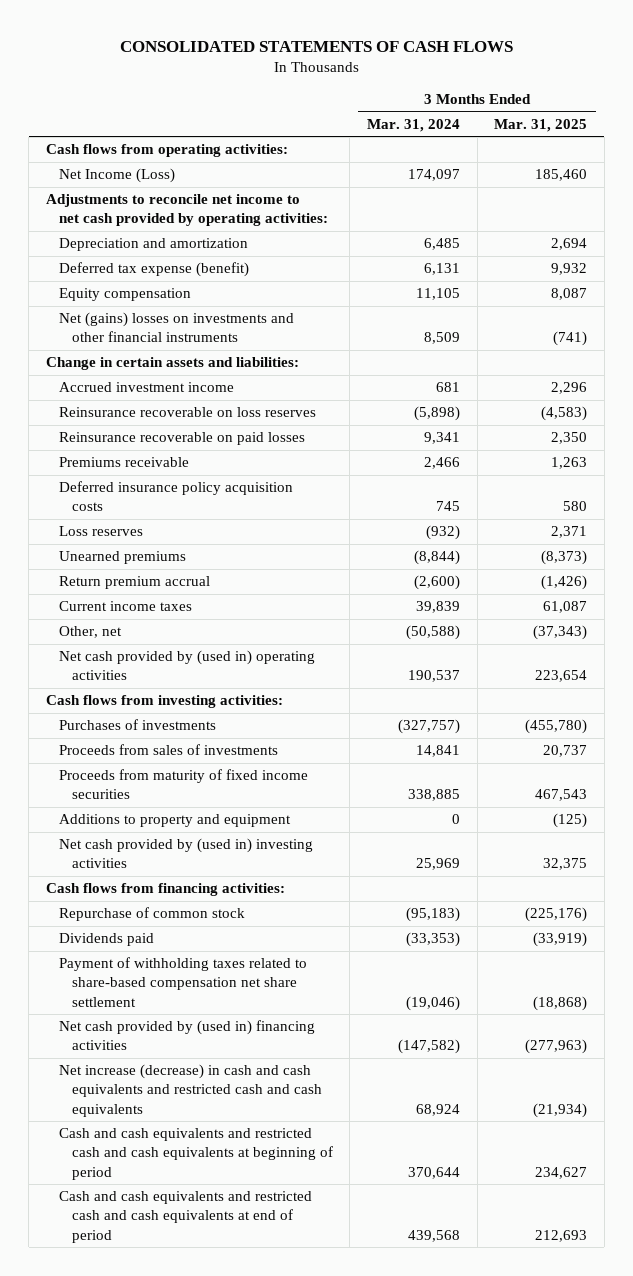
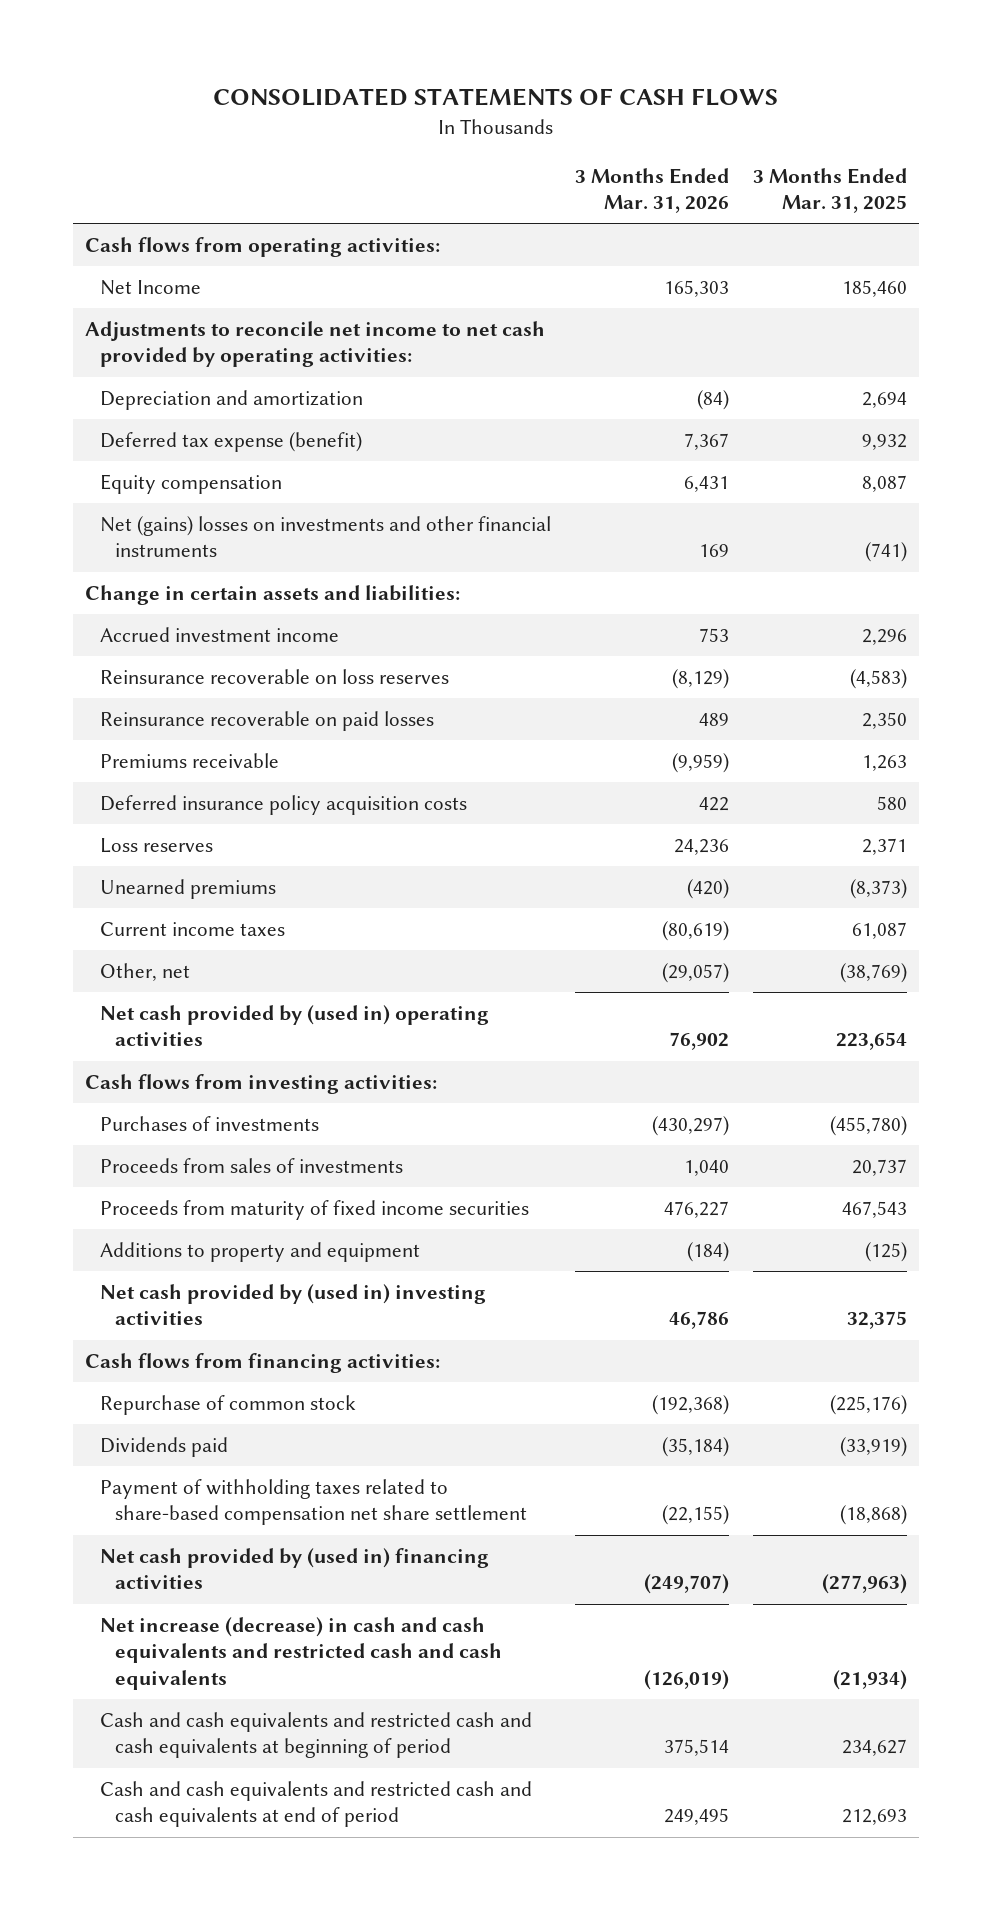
[367,118,461,132] Mar. 31, 2024 -> none
none -> [574,167,729,214] 3 Months Ended Mar. 31, 2026
[58,168,175,184] Net Income (Loss) -> [99,279,201,295] Net Income
[58,576,210,590] Return premium accrual -> none
[533,625,588,641] (37,343) -> [839,962,907,983] (38,769)

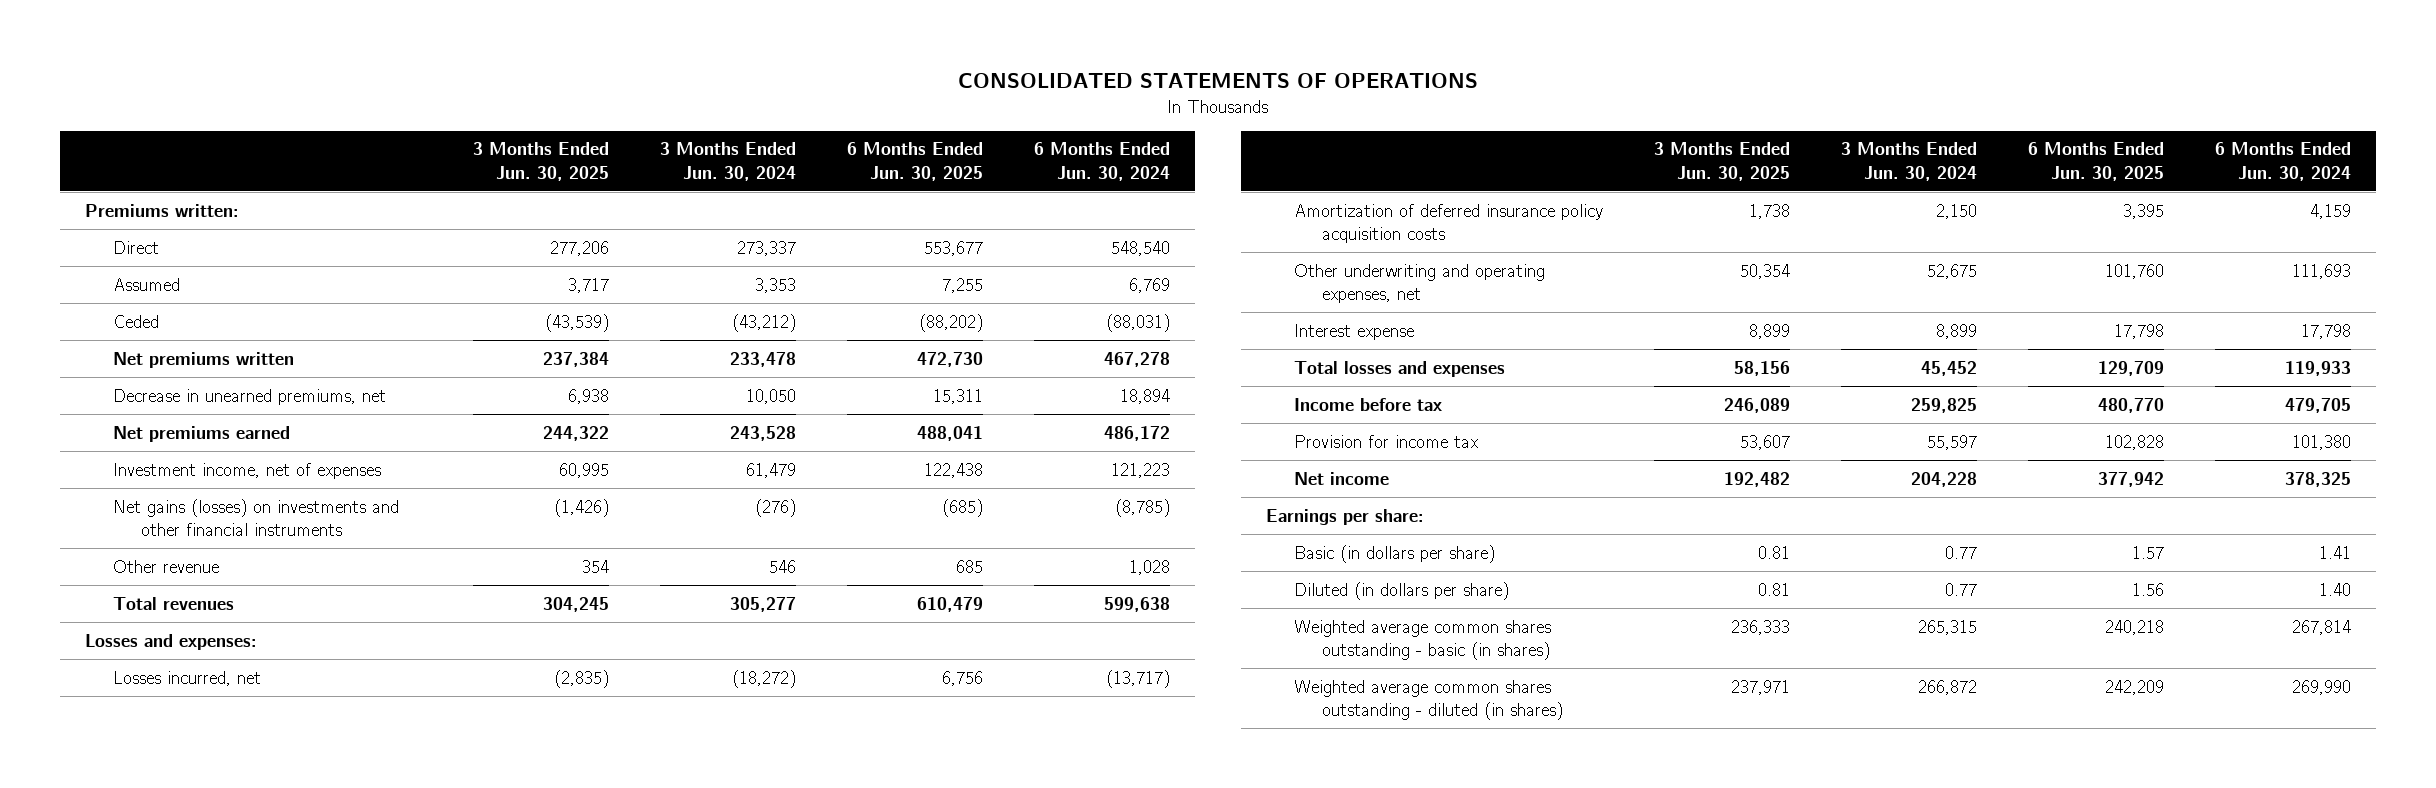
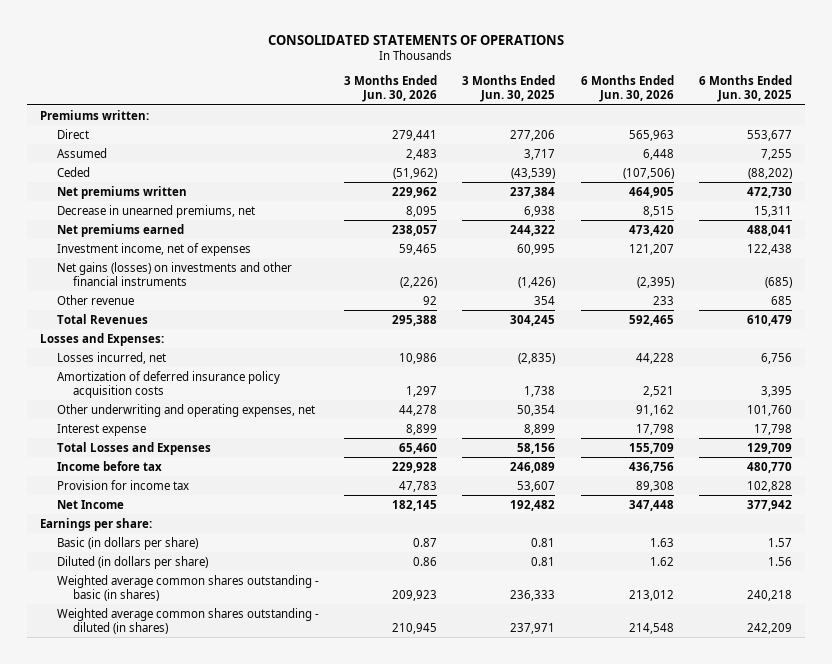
[659,142,796,181] 3 Months Ended Jun. 30, 2024 -> none
[1033,142,1170,181] 6 Months Ended Jun. 30, 2024 -> none
none -> [344,75,438,103] 3 Months Ended Jun. 30, 2026
none -> [580,75,674,103] 6 Months Ended Jun. 30, 2026
[112,596,234,610] Total revenues -> [56,313,148,324] Total Revenues
[85,633,258,650] Losses and expenses: -> [39,332,164,346] Losses and Expenses:
[1293,360,1505,377] Total losses and expenses -> [56,441,211,455] Total Losses and Expenses
[1293,471,1389,485] Net income -> [56,499,124,509] Net Income

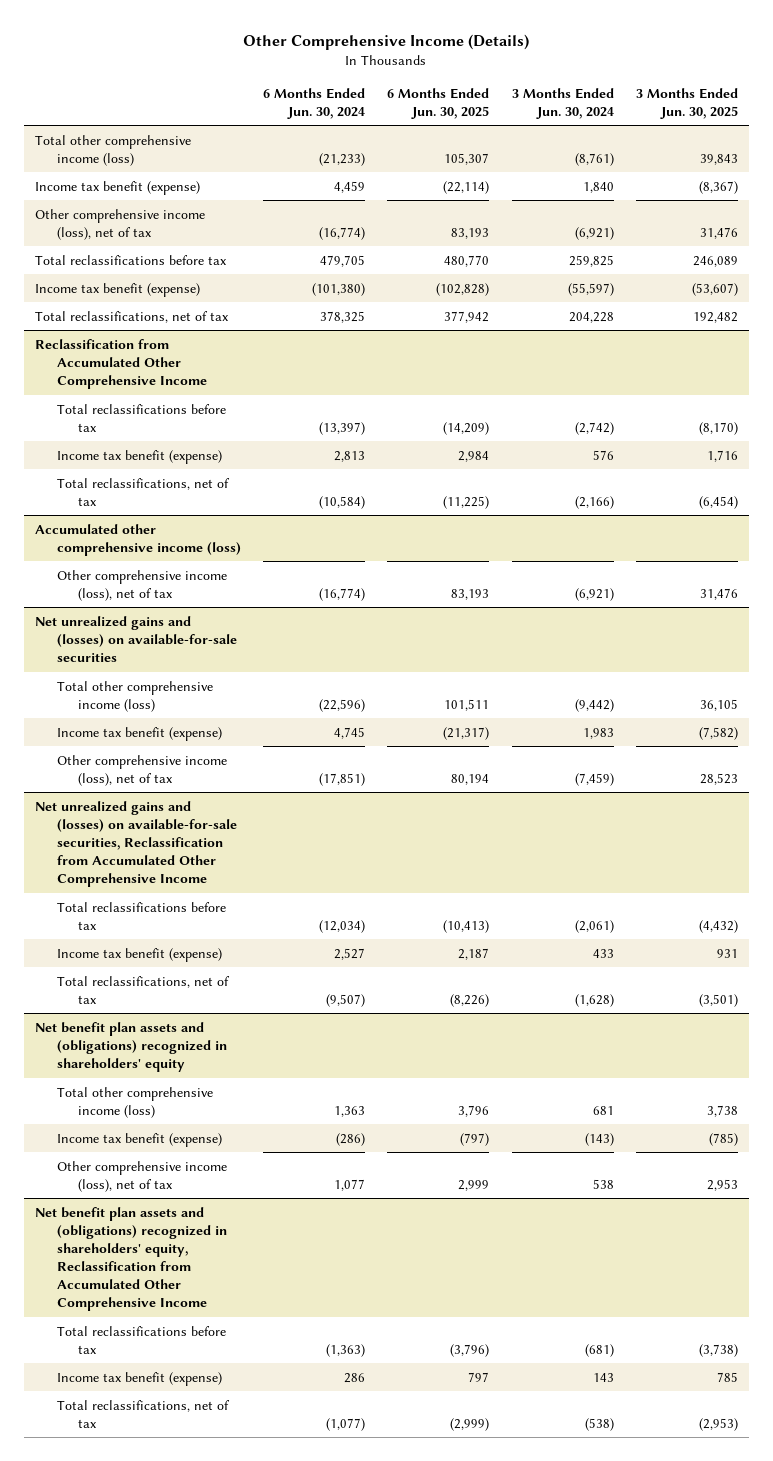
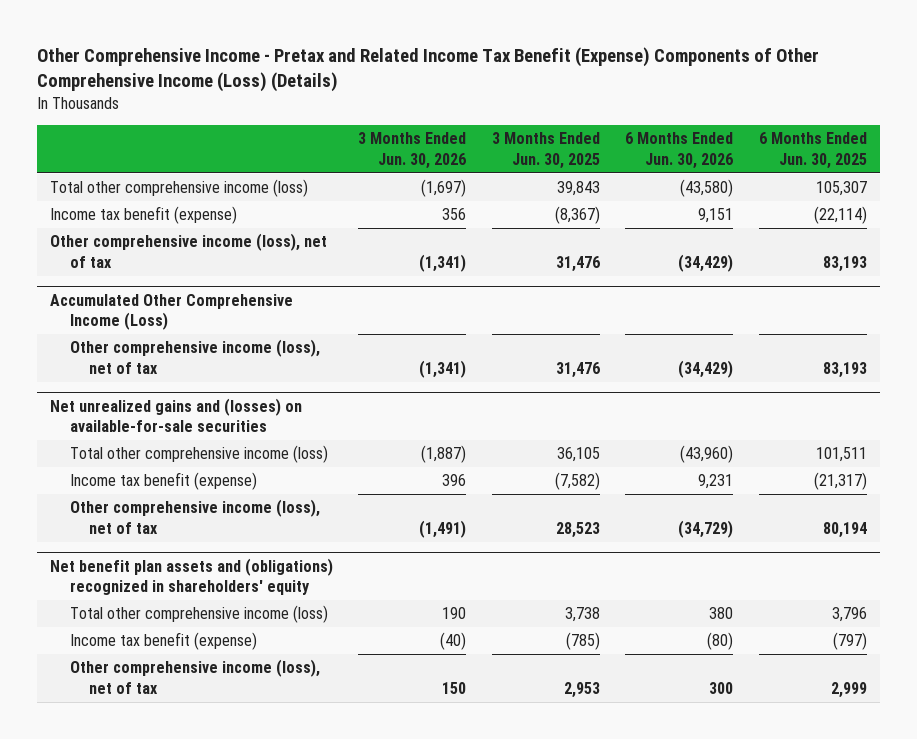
[243,33,530,50] Other Comprehensive Income (Details) -> [36,47,819,93] Other Comprehensive Income - Pretax and Related Income Tax Benefit (Expense) Components of Other Comprehensive Income (Loss) (Details)
[262,87,365,119] 6 Months Ended Jun. 30, 2024 -> none
[511,87,614,119] 3 Months Ended Jun. 30, 2024 -> none
none -> [358,132,467,170] 3 Months Ended Jun. 30, 2026
none -> [625,132,734,170] 6 Months Ended Jun. 30, 2026
[35,254,228,265] Total reclassifications before tax -> none
[35,282,201,297] Income tax benefit (expense) -> none
[35,310,230,323] Total reclassifications, net of tax -> none
[35,338,207,390] Reclassification from Accumulated Other Comprehensive Income -> none
[56,403,226,432] Total reclassifications before tax -> none
[56,449,222,464] Income tax benefit (expense) -> none
[56,477,230,506] Total reclassifications, net of tax -> none
[35,523,241,556] Accumulated other comprehensive income (loss) -> [49,293,293,331] Accumulated Other Comprehensive Income (Loss)
[35,800,237,888] Net unrealized gains and (losses) on available-for-sale securities, Reclassification from Accumulated Other Comprehensive Income -> none
[56,901,226,930] Total reclassifications before tax -> none
[56,947,222,962] Income tax benefit (expense) -> none
[56,975,230,1004] Total reclassifications, net of tax -> none
[35,1206,227,1312] Net benefit plan assets and (obligations) recognized in shareholders' equity, Reclassification from Accumulated Other Comprehensive Income -> none
[56,1325,226,1354] Total reclassifications before tax -> none
[56,1371,222,1386] Income tax benefit (expense) -> none
[56,1399,230,1428] Total reclassifications, net of tax -> none

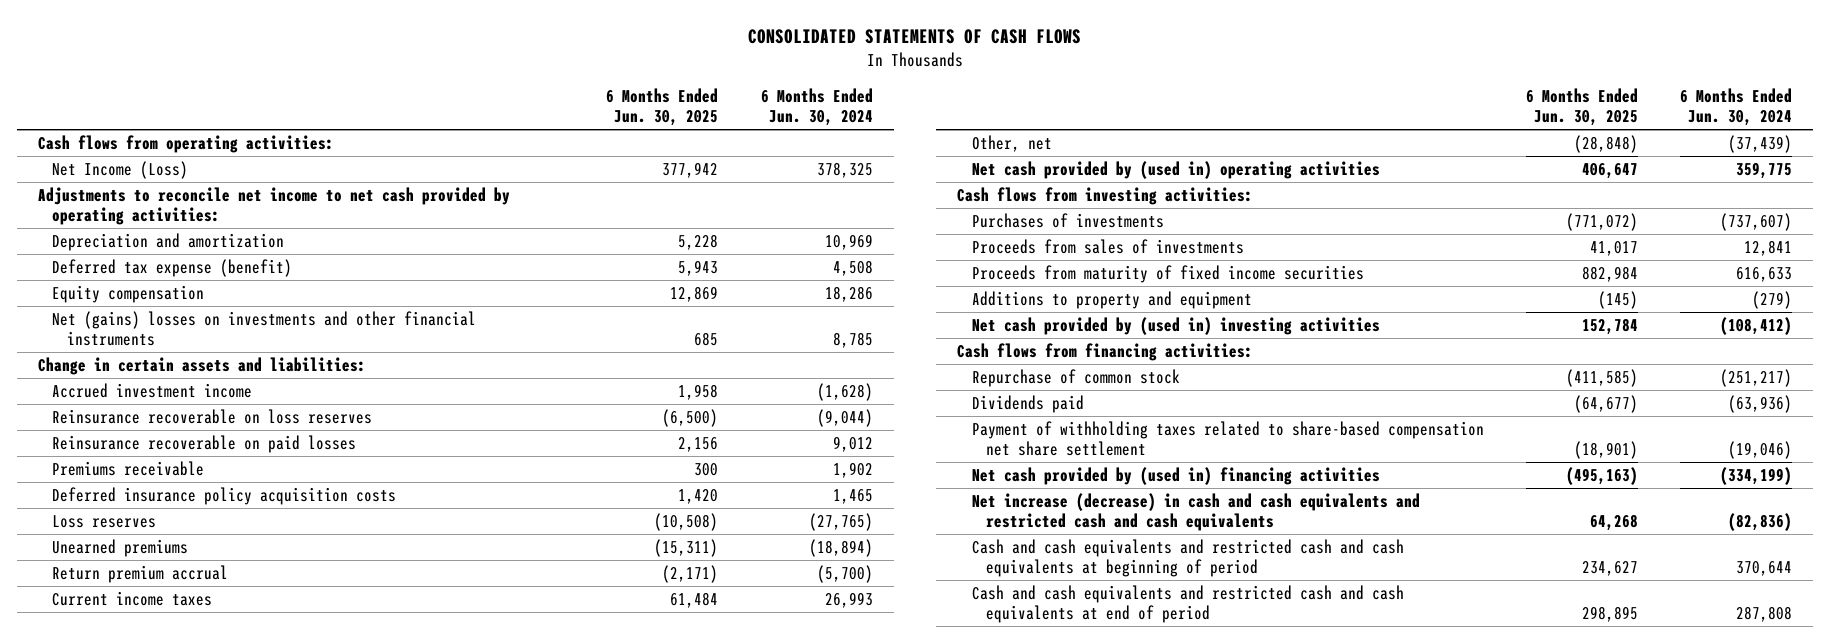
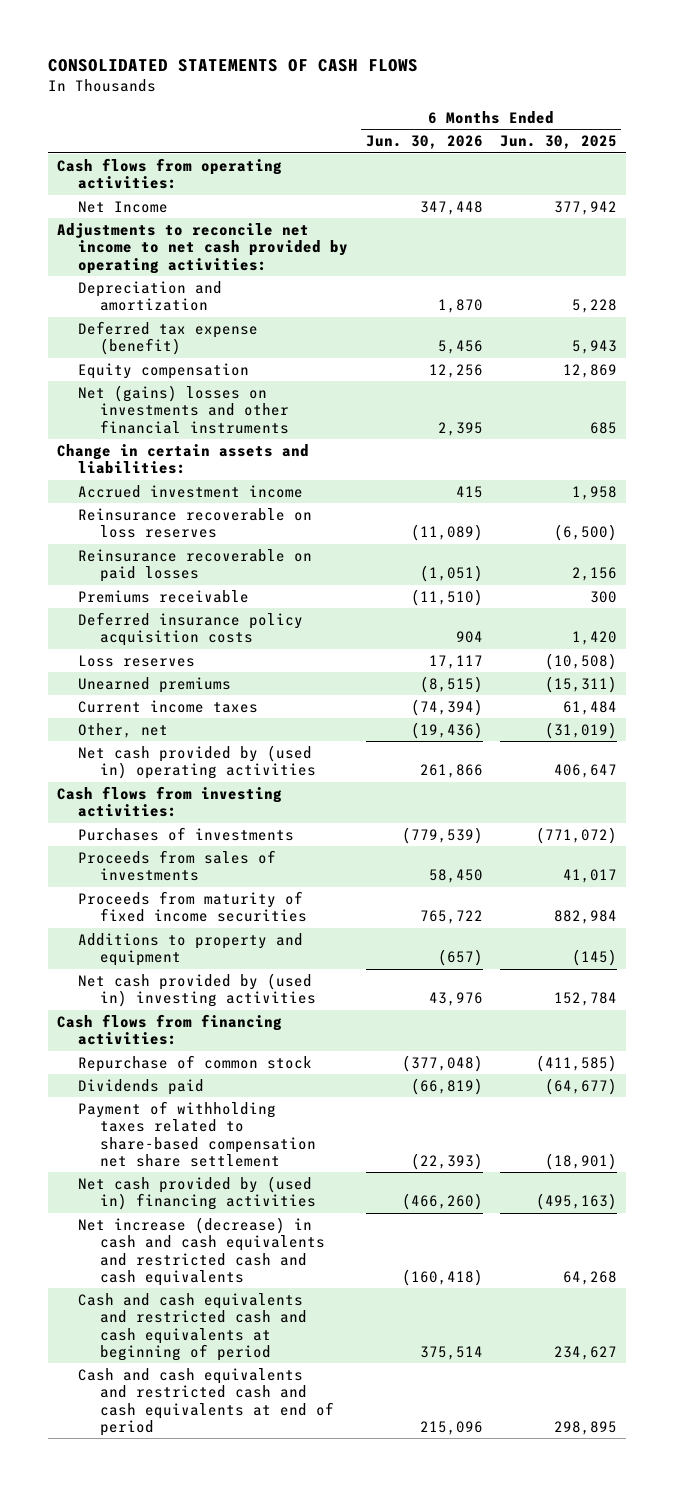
[760,88,873,127] 6 Months Ended Jun. 30, 2024 -> none
none -> [365,135,483,150] Jun. 30, 2026
[52,160,189,179] Net Income (Loss) -> [78,200,169,213] Net Income
[52,564,229,583] Return premium accrual -> none
[1574,134,1639,153] (28,848) -> [545,721,618,739] (31,019)

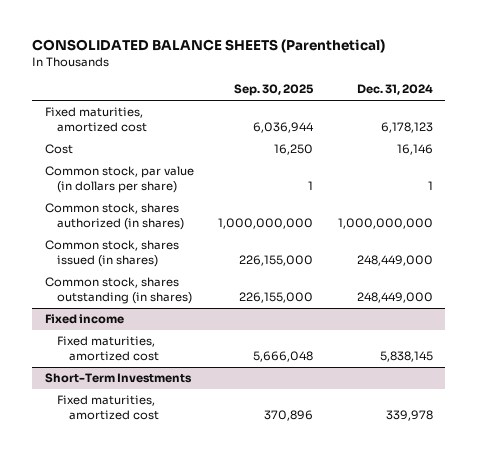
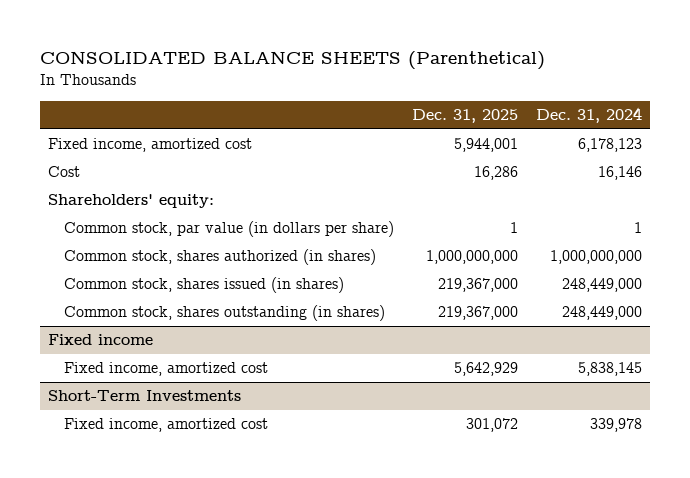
[234,84,315,97] Sep. 30, 2025 -> none
none -> [412,109,519,124] Dec. 31, 2025
[44,107,147,133] Fixed maturities, amortized cost -> [48,138,253,153] Fixed income, amortized cost
none -> [48,194,215,209] Shareholders' equity:
[56,336,159,362] Fixed maturities, amortized cost -> [64,362,269,377] Fixed income, amortized cost
[56,395,159,421] Fixed maturities, amortized cost -> [64,418,269,433] Fixed income, amortized cost

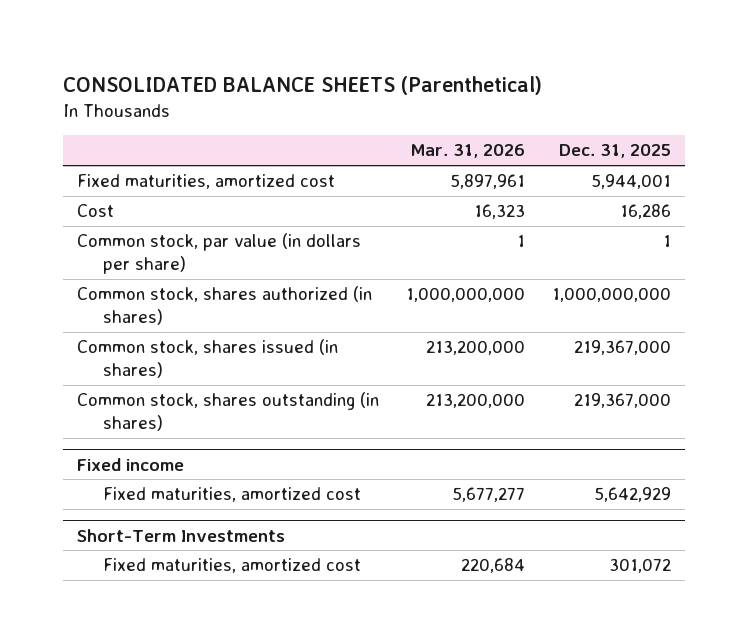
[535,107,642,124] Dec. 31, 2024 -> none
none -> [410,144,526,159] Mar. 31, 2026
[48,138,253,153] Fixed income, amortized cost -> [77,174,336,190] Fixed maturities, amortized cost
[48,194,215,209] Shareholders' equity: -> none
[64,362,269,377] Fixed income, amortized cost -> [102,487,361,503] Fixed maturities, amortized cost
[64,418,269,433] Fixed income, amortized cost -> [102,558,361,574] Fixed maturities, amortized cost

